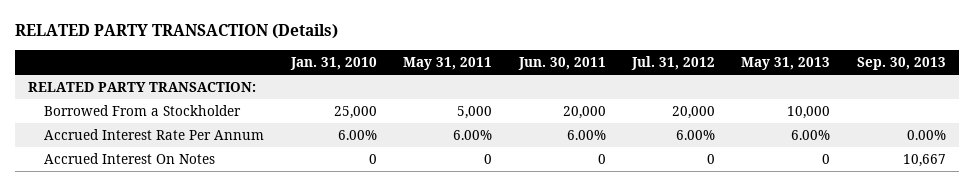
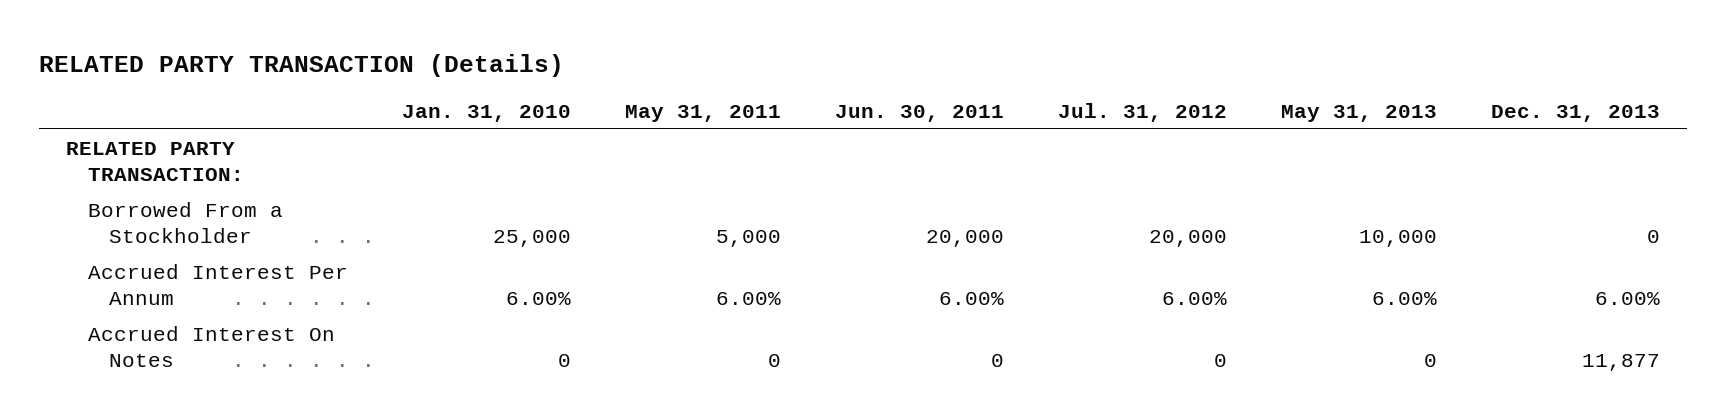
[856,56,946,70] Sep. 30, 2013 -> none
none -> [1490,105,1660,123] Dec. 31, 2013
[44,129,265,141] Accrued Interest Rate Per Annum -> [87,263,348,306] Accrued Interest Per Annum

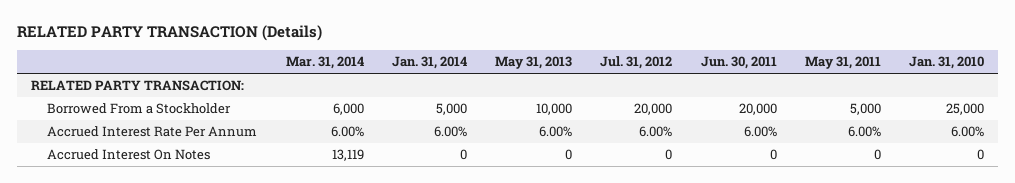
[1490,105,1660,123] Dec. 31, 2013 -> none
none -> [285,56,364,70] Mar. 31, 2014
none -> [391,56,467,70] Jan. 31, 2014
[87,263,348,306] Accrued Interest Per Annum -> [47,126,258,138] Accrued Interest Rate Per Annum

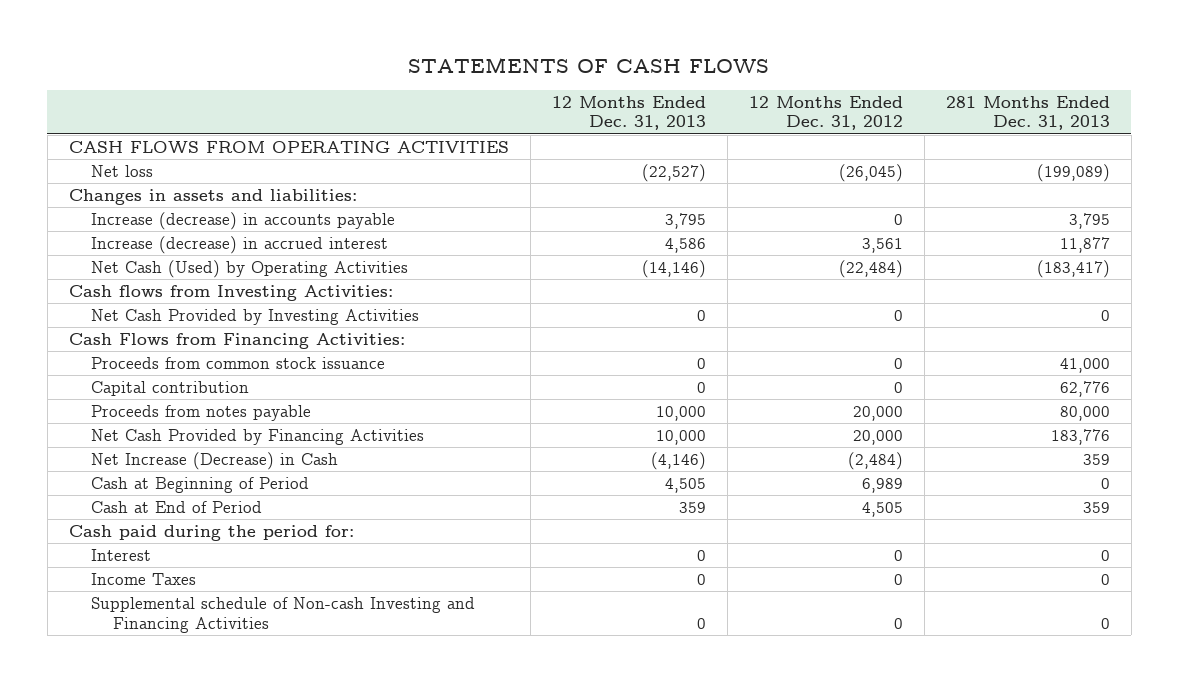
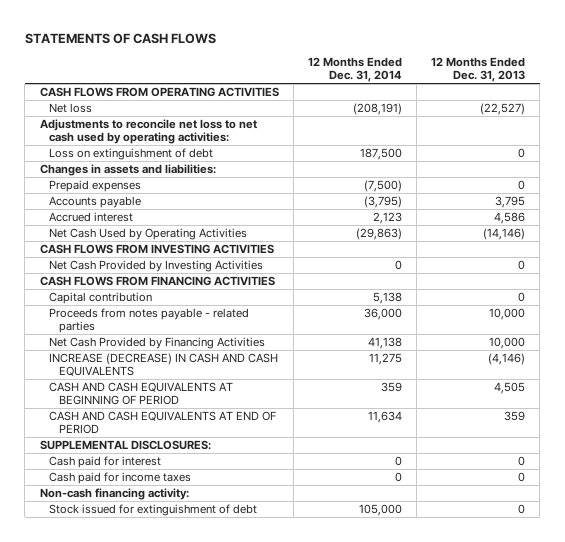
[748,95,903,131] 12 Months Ended Dec. 31, 2012 -> none
[945,95,1110,131] 281 Months Ended Dec. 31, 2013 -> none
none -> [307,57,402,83] 12 Months Ended Dec. 31, 2014
none -> [39,119,257,145] Adjustments to reconcile net loss to net cash used by operating activities:
none -> [49,148,214,161] Loss on extinguishment of debt
none -> [49,180,142,193] Prepaid expenses
[90,211,395,230] Increase (decrease) in accounts payable -> [49,196,142,209] Accounts payable
[90,235,388,254] Increase (decrease) in accrued interest -> [49,212,134,223] Accrued interest
[90,259,408,278] Net Cash (Used) by Operating Activities -> [49,228,248,241] Net Cash Used by Operating Activities
[68,284,393,301] Cash flows from Investing Activities: -> [39,244,274,255] CASH FLOWS FROM INVESTING ACTIVITIES
[90,356,385,369] Proceeds from common stock issuance -> none
[68,332,405,349] Cash Flows from Financing Activities: -> [39,276,275,287] CASH FLOWS FROM FINANCING ACTIVITIES
[90,404,311,421] Proceeds from notes payable -> [49,308,250,334] Proceeds from notes payable - related parties
[68,524,354,541] Cash paid during the period for: -> none
[90,548,151,561] Interest -> none
[90,596,475,633] Supplemental schedule of Non-cash Investing and Financing Activities -> none
[90,451,338,470] Net Increase (Decrease) in Cash -> [49,353,279,377] INCREASE (DECREASE) IN CASH AND CASH EQUIVALENTS
[90,476,309,493] Cash at Beginning of Period -> [49,382,234,406] CASH AND CASH EQUIVALENTS AT BEGINNING OF PERIOD
[90,500,262,513] Cash at End of Period -> [49,411,277,435] CASH AND CASH EQUIVALENTS AT END OF PERIOD
none -> [39,440,211,451] SUPPLEMENTAL DISCLOSURES:
none -> [49,456,162,469] Cash paid for interest
[90,572,196,585] Income Taxes -> [49,472,192,485] Cash paid for income taxes
none -> [39,488,189,501] Non-cash financing activity:
none -> [49,504,258,517] Stock issued for extinguishment of debt

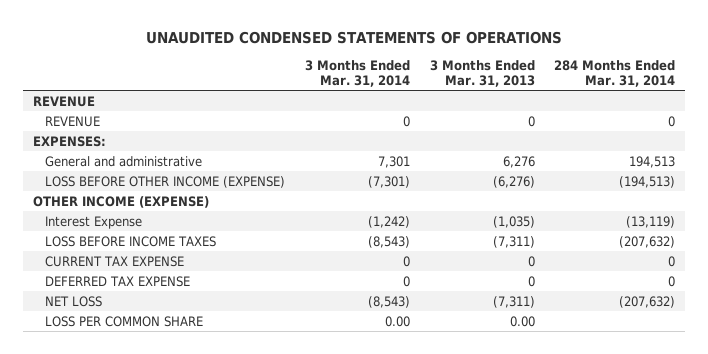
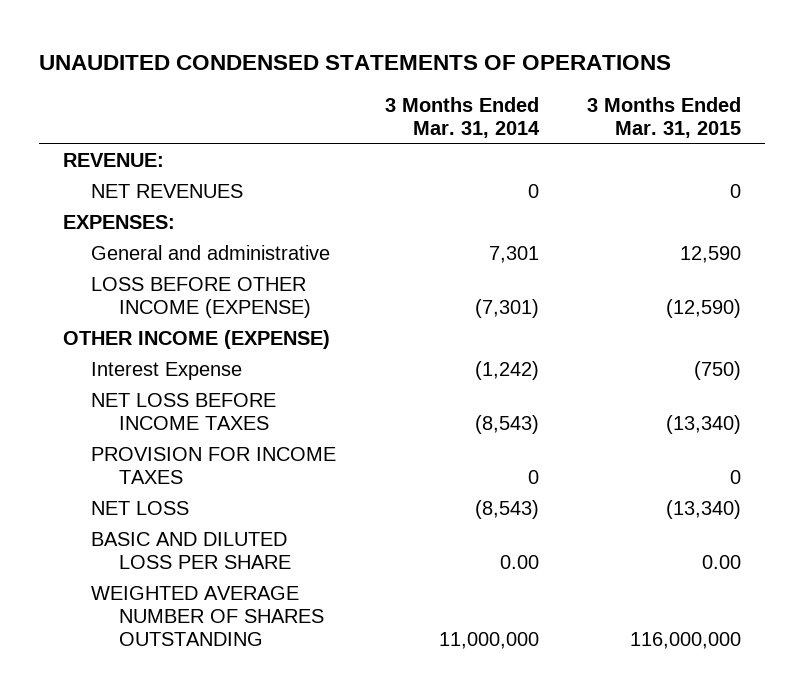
[429,59,535,87] 3 Months Ended Mar. 31, 2013 -> none
[554,59,676,87] 284 Months Ended Mar. 31, 2014 -> none
none -> [586,97,741,138] 3 Months Ended Mar. 31, 2015
[32,95,95,107] REVENUE -> [63,153,165,168] REVENUE:
[45,115,101,127] REVENUE -> [91,184,244,199] NET REVENUES
[45,255,185,267] CURRENT TAX EXPENSE -> none
[45,275,191,287] DEFERRED TAX EXPENSE -> none
[45,235,217,247] LOSS BEFORE INCOME TAXES -> [91,393,277,431] NET LOSS BEFORE INCOME TAXES
none -> [91,447,337,485] PROVISION FOR INCOME TAXES
[45,315,204,327] LOSS PER COMMON SHARE -> none
none -> [91,532,292,570] BASIC AND DILUTED LOSS PER SHARE
none -> [91,586,325,646] WEIGHTED AVERAGE NUMBER OF SHARES OUTSTANDING

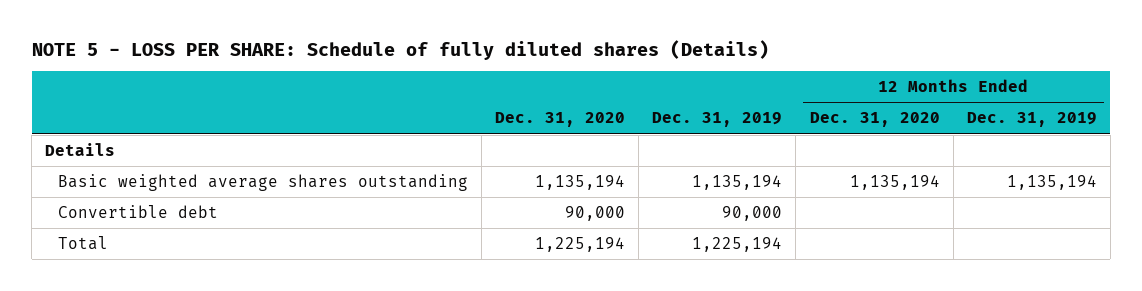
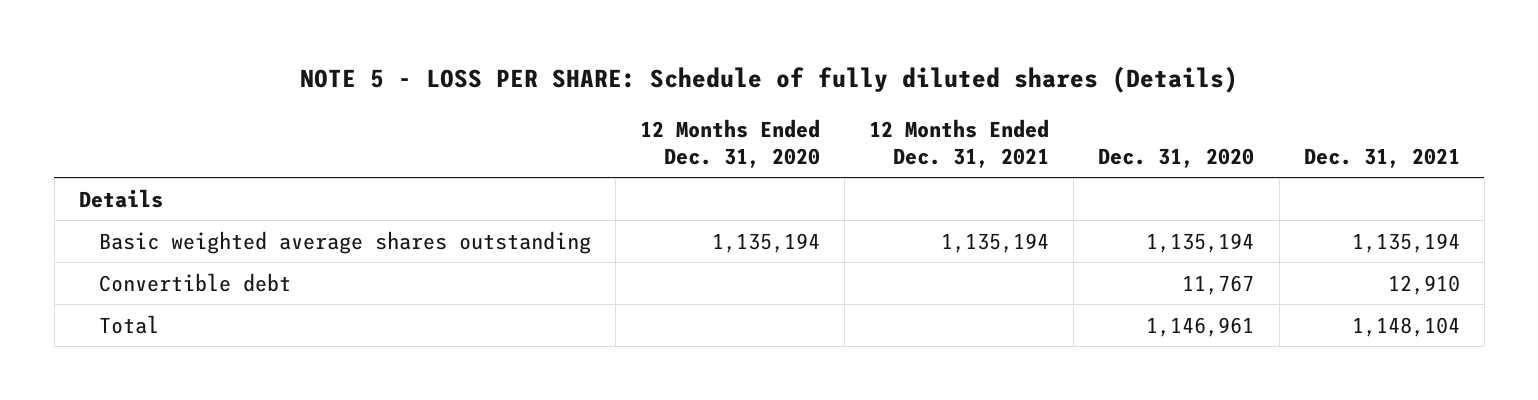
[652,112,783,128] Dec. 31, 2019 -> none
[966,112,1097,128] Dec. 31, 2019 -> none
none -> [869,119,1050,168] 12 Months Ended Dec. 31, 2021
none -> [1303,147,1460,168] Dec. 31, 2021
[565,206,626,222] 90,000 -> [1182,274,1255,295] 11,767
[535,237,626,253] 1,225,194 -> [1146,316,1255,337] 1,146,961

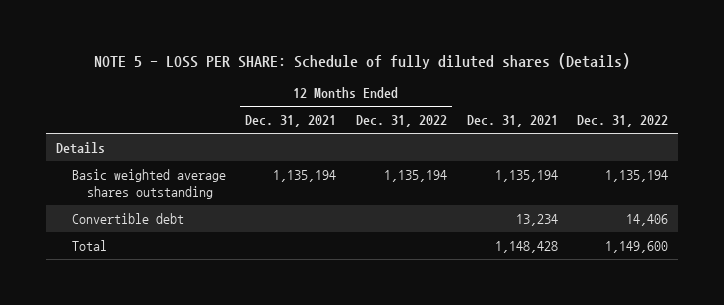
[640,119,821,168] 12 Months Ended Dec. 31, 2020 -> none
[1098,147,1255,168] Dec. 31, 2020 -> none
none -> [355,115,447,128] Dec. 31, 2022
none -> [577,115,669,128] Dec. 31, 2022
[1387,274,1460,295] 12,910 -> [515,213,558,226] 13,234
[1351,316,1460,337] 1,148,104 -> [494,240,558,253] 1,148,428

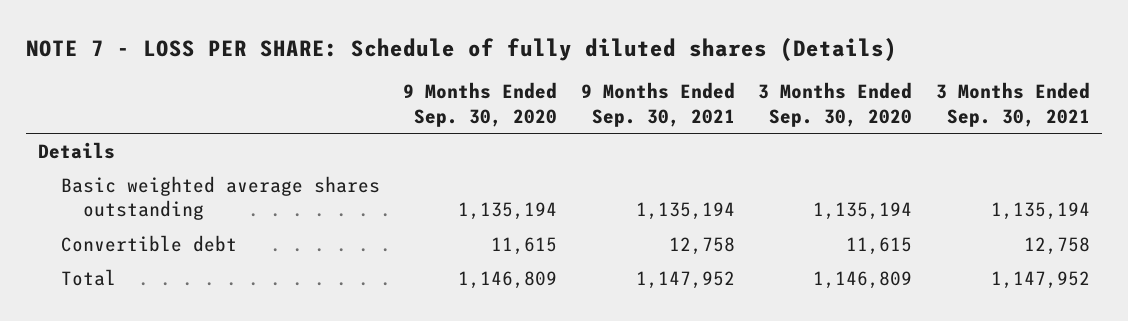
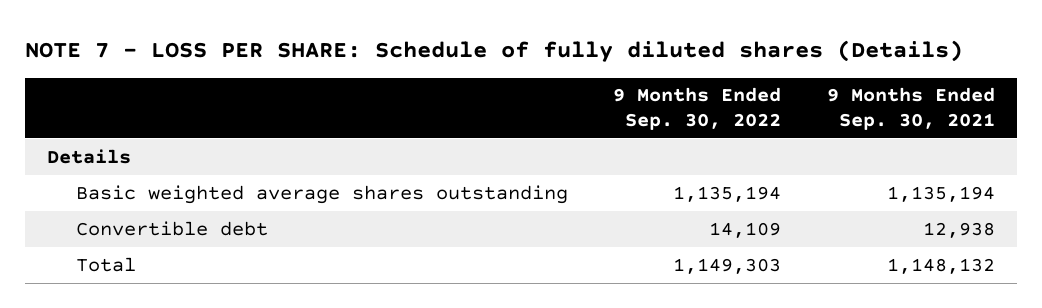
[403,82,558,128] 9 Months Ended Sep. 30, 2020 -> none
[758,82,913,128] 3 Months Ended Sep. 30, 2020 -> none
[935,82,1090,128] 3 Months Ended Sep. 30, 2021 -> none
none -> [613,87,782,131] 9 Months Ended Sep. 30, 2022
[668,236,735,255] 12,758 -> [922,221,995,238] 12,938
[635,270,735,289] 1,147,952 -> [886,257,995,274] 1,148,132

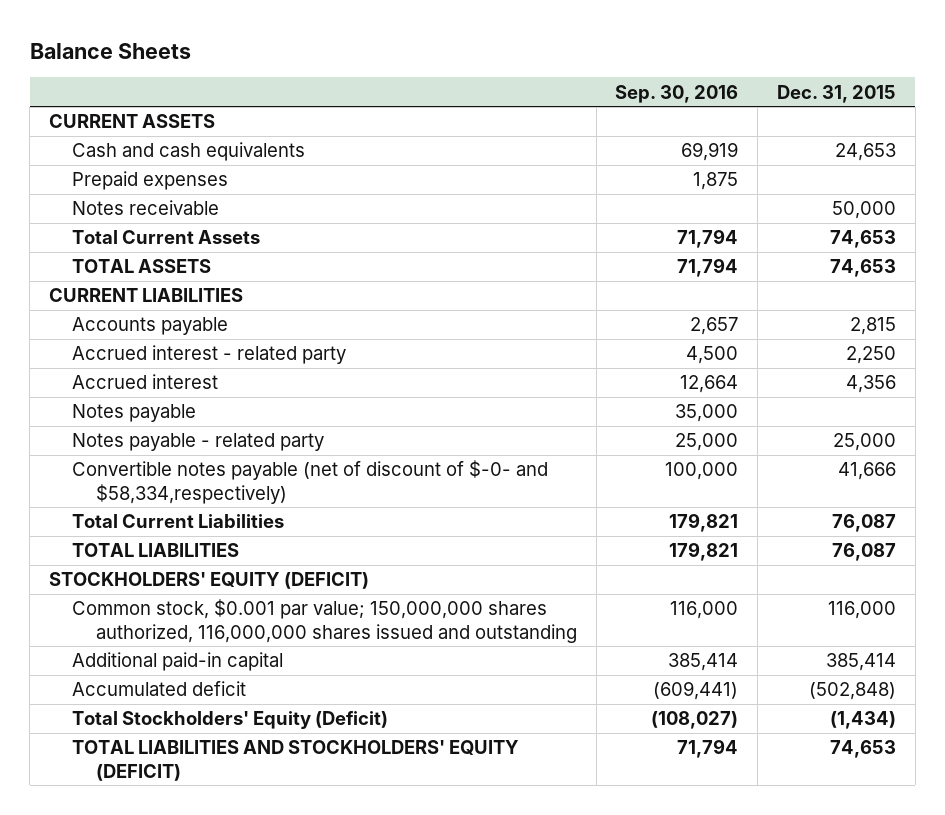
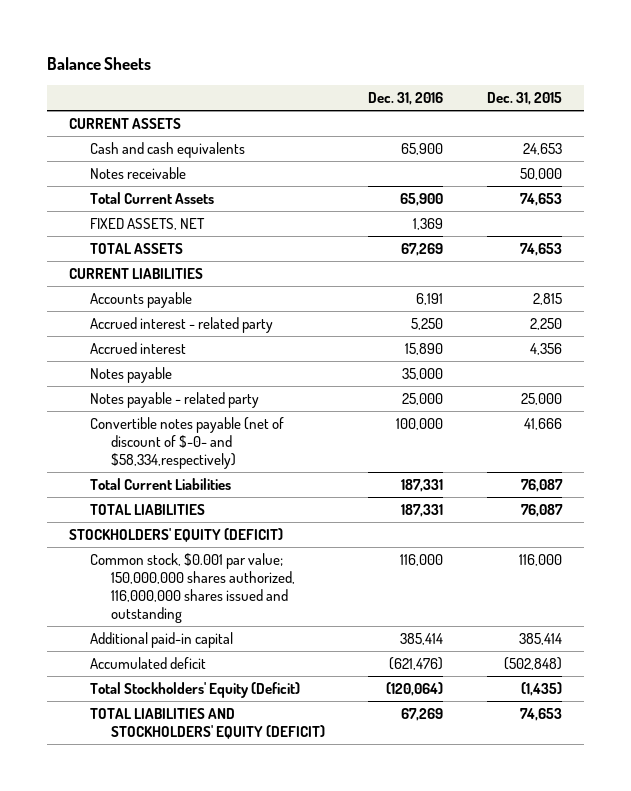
[615,84,739,103] Sep. 30, 2016 -> none
none -> [368,92,444,106] Dec. 31, 2016
[72,171,229,191] Prepaid expenses -> none
none -> [89,217,205,230] FIXED ASSETS, NET
[829,711,896,730] (1,434) -> [520,681,562,696] (1,435)

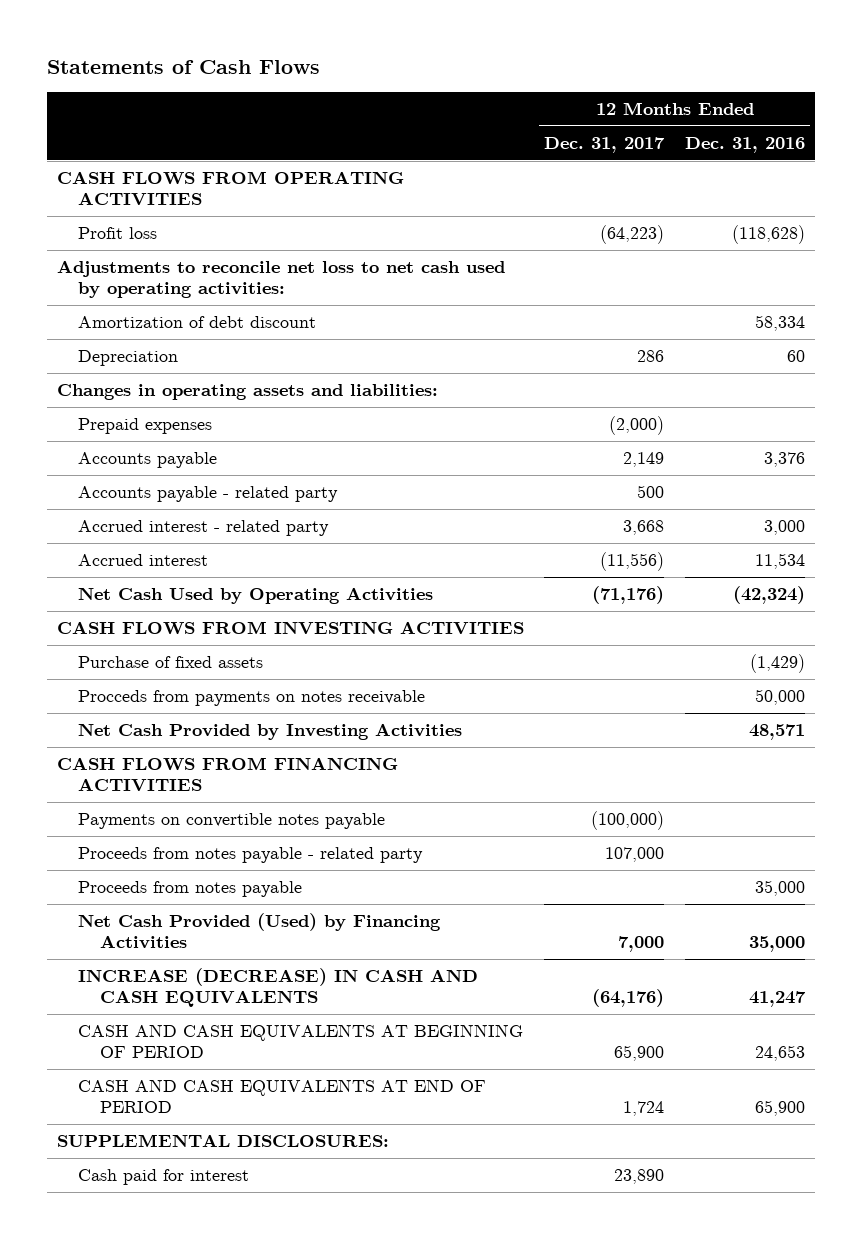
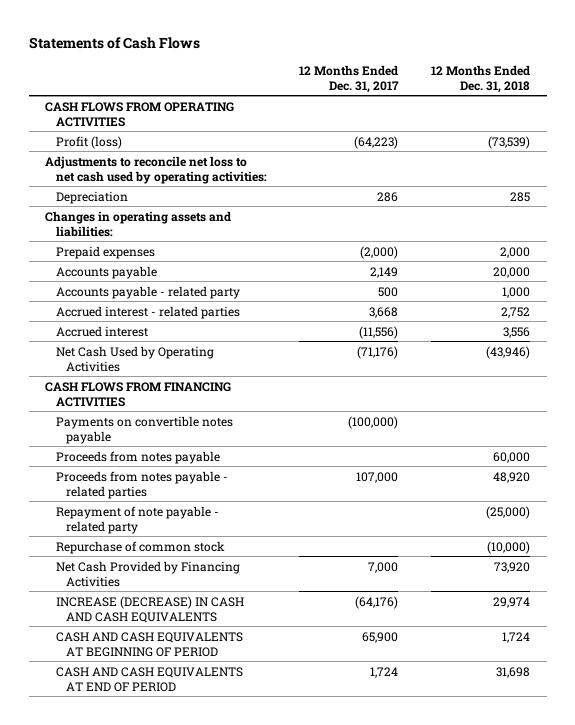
[684,136,805,153] Dec. 31, 2016 -> none
none -> [431,64,531,93] 12 Months Ended Dec. 31, 2018
[78,227,158,240] Profit loss -> [55,135,122,149] Profit (loss)
[78,316,317,329] Amortization of debt discount -> none
[78,520,330,537] Accrued interest - related party -> [55,305,240,319] Accrued interest - related parties
[56,621,524,636] CASH FLOWS FROM INVESTING ACTIVITIES -> none
[78,656,264,669] Purchase of fixed assets -> none
[78,690,426,707] Procceds from payments on notes receivable -> none
[78,723,463,741] Net Cash Provided by Investing Activities -> none
[78,847,424,864] Proceeds from notes payable - related party -> none
none -> [55,470,228,499] Proceeds from notes payable - related parties
none -> [55,505,219,534] Repayment of note payable - related party
none -> [55,540,225,554] Repurchase of common stock
[78,913,442,950] Net Cash Provided (Used) by Financing Activities -> [55,560,240,587] Net Cash Provided by Financing Activities
[56,1134,389,1148] SUPPLEMENTAL DISCLOSURES: -> none
[78,1169,250,1186] Cash paid for interest -> none

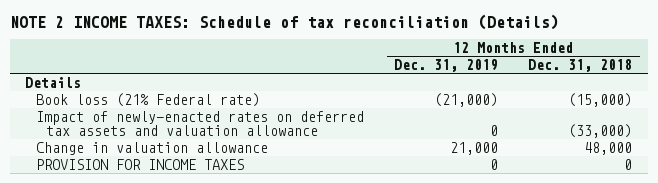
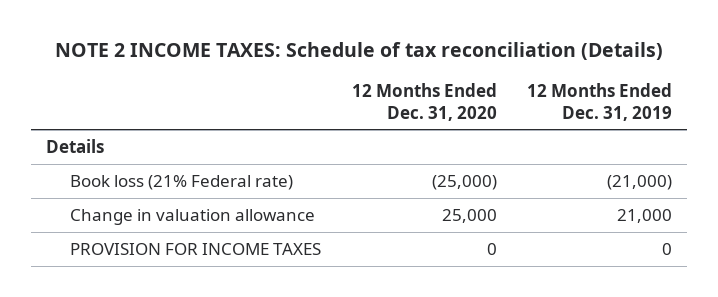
[528,58,633,72] Dec. 31, 2018 -> none
none -> [351,83,497,121] 12 Months Ended Dec. 31, 2020
[35,110,364,137] Impact of newly-enacted rates on deferred tax assets and valuation allowance -> none

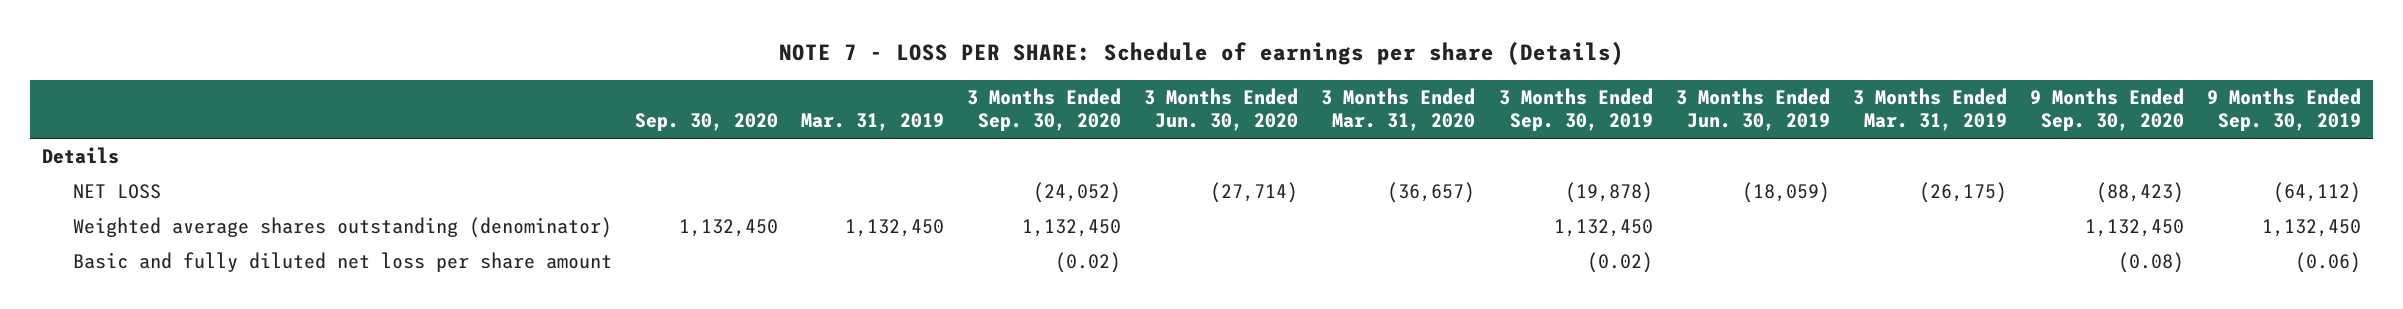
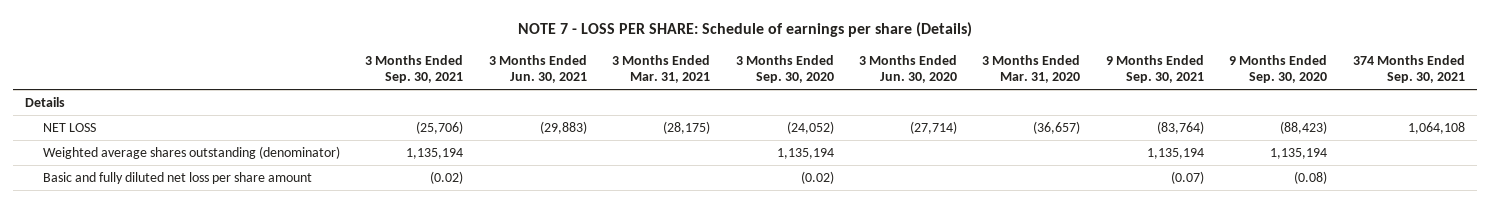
[634,113,778,132] Sep. 30, 2020 -> none
[801,113,945,132] Mar. 31, 2019 -> none
[1498,87,1653,132] 3 Months Ended Sep. 30, 2019 -> none
[1675,87,1830,132] 3 Months Ended Jun. 30, 2019 -> none
[1852,87,2007,132] 3 Months Ended Mar. 31, 2019 -> none
[2207,87,2362,132] 9 Months Ended Sep. 30, 2019 -> none
none -> [365,54,464,84] 3 Months Ended Sep. 30, 2021
none -> [488,54,587,84] 3 Months Ended Jun. 30, 2021
none -> [612,54,711,84] 3 Months Ended Mar. 31, 2021
none -> [1105,54,1204,84] 9 Months Ended Sep. 30, 2021
none -> [1352,54,1465,84] 374 Months Ended Sep. 30, 2021
[1022,219,1122,238] 1,132,450 -> [776,147,834,159] 1,135,194
[2084,219,2184,238] 1,132,450 -> [1270,147,1328,159] 1,135,194

